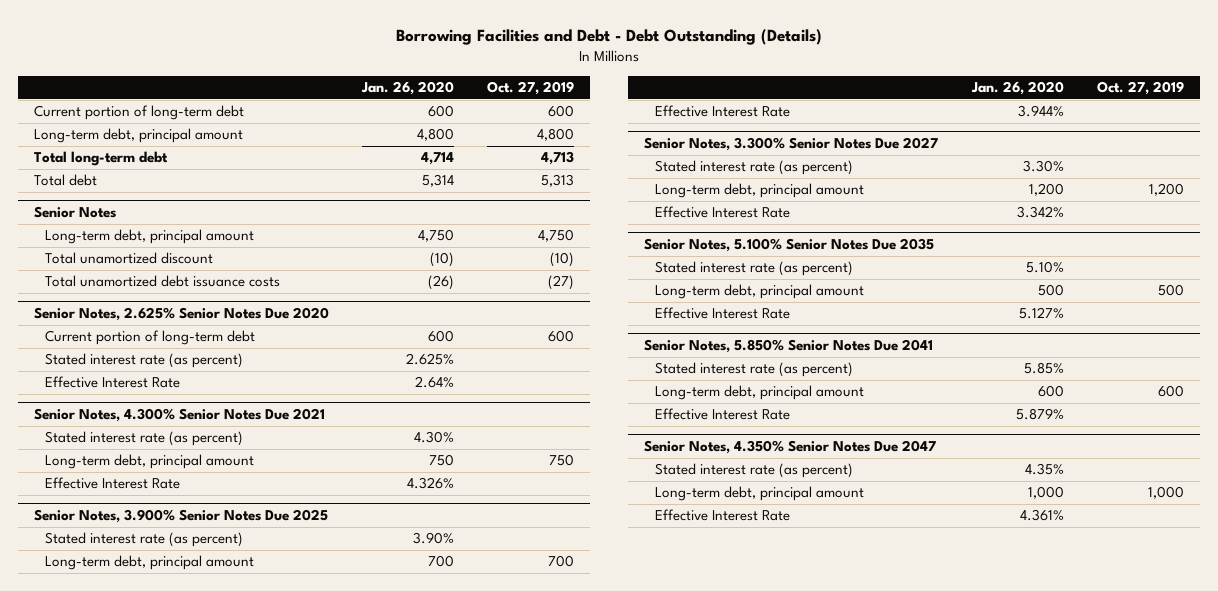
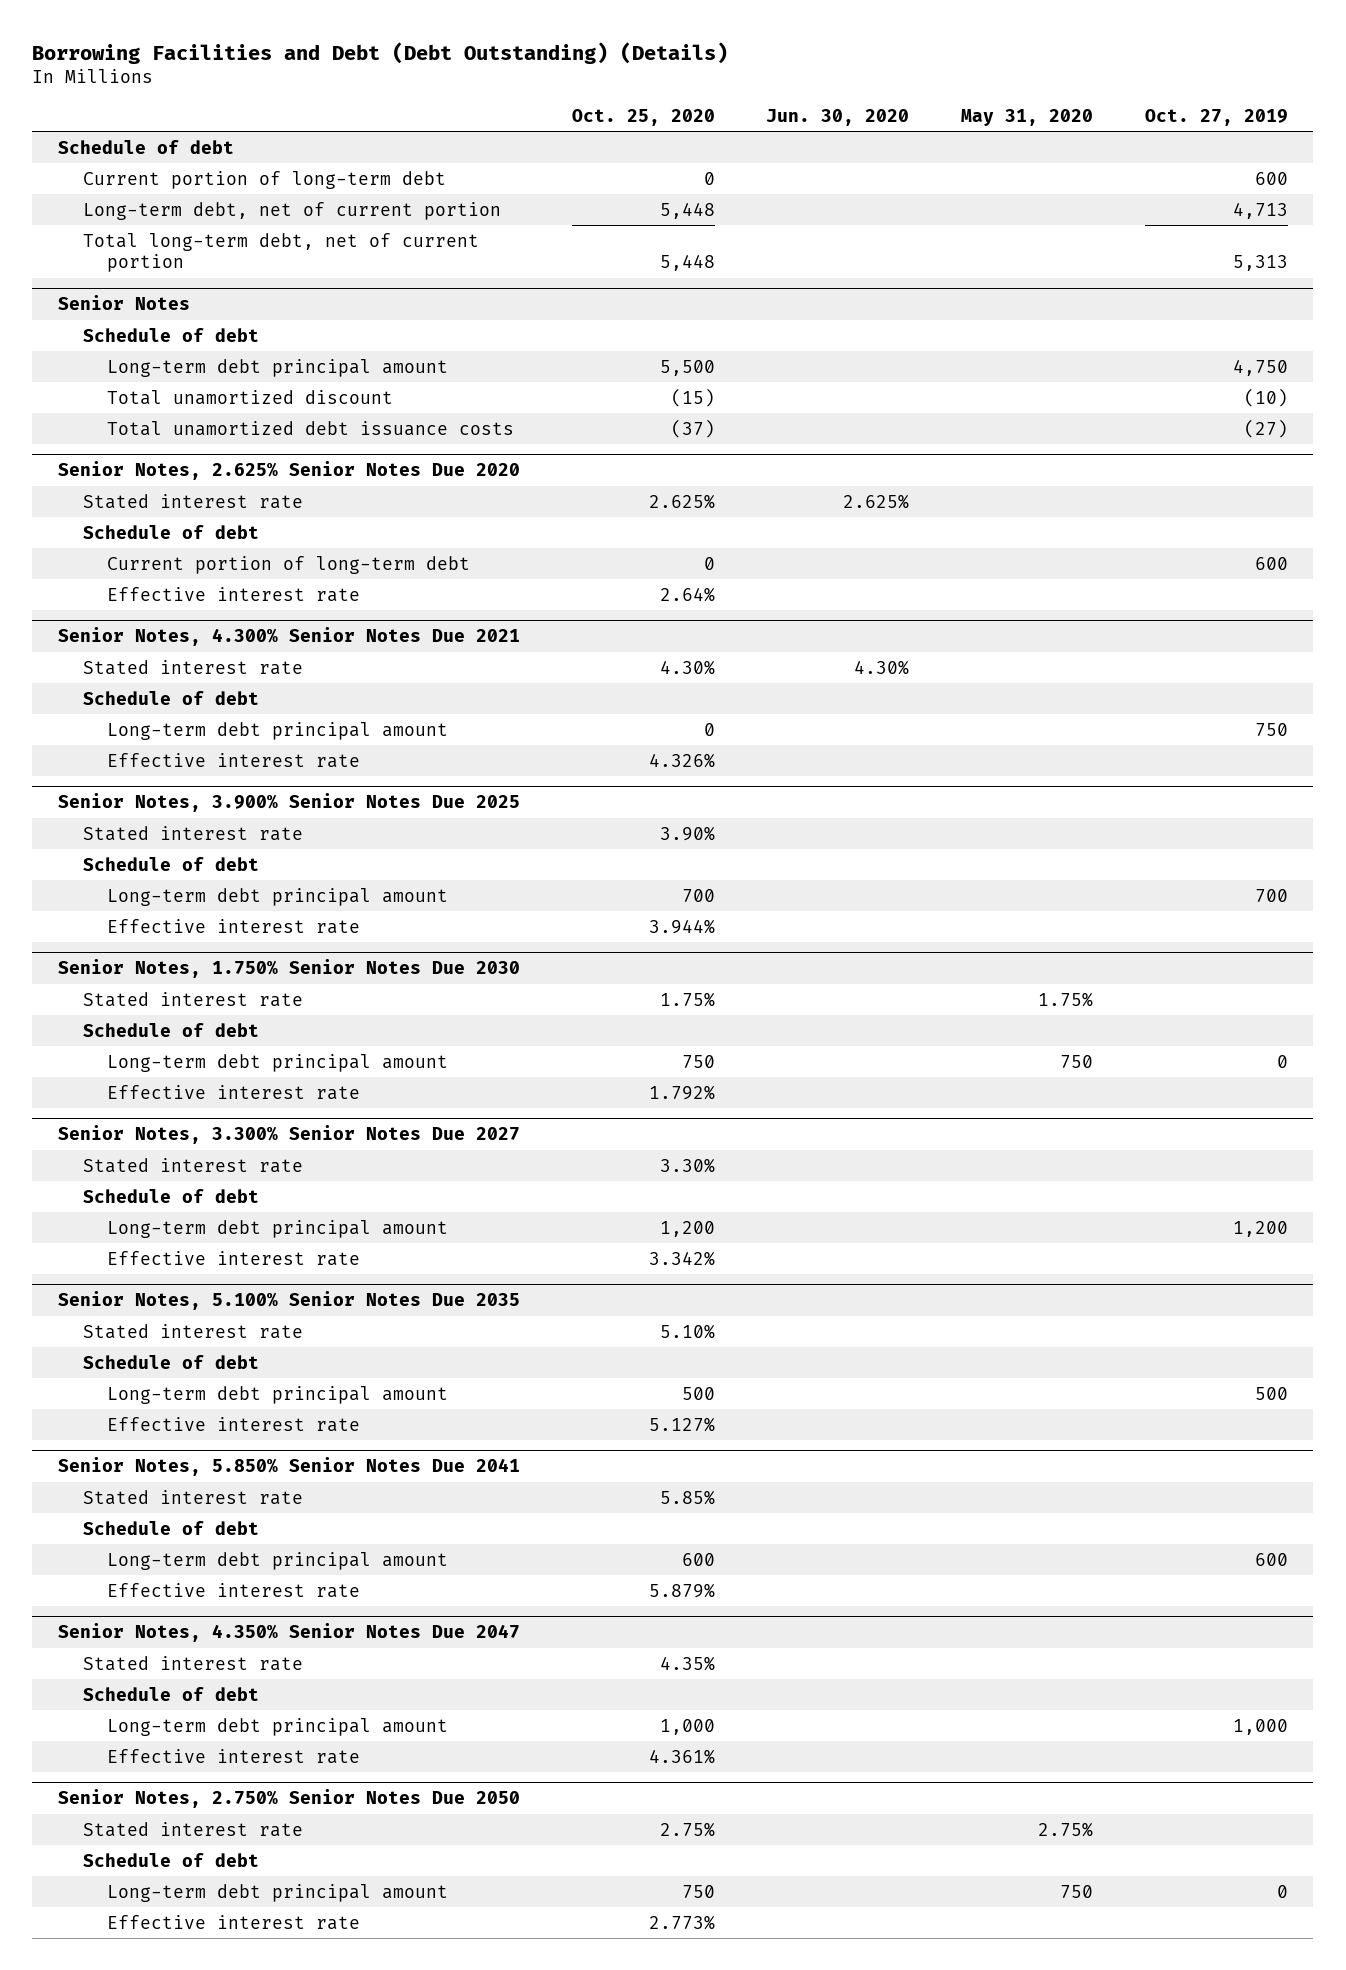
[395,28,822,45] Borrowing Facilities and Debt - Debt Outstanding (Details) -> [32,41,729,64] Borrowing Facilities and Debt (Debt Outstanding) (Details)
[360,81,454,96] Jan. 26, 2020 -> none
none -> [571,109,715,127] Oct. 25, 2020
none -> [766,109,910,127] Jun. 30, 2020
none -> [961,109,1094,127] May 31, 2020
none -> [58,139,235,154] Schedule of debt
[34,128,244,144] Long-term debt, principal amount -> none
[34,151,169,167] Total long-term debt -> [82,201,501,220] Long-term debt, net of current portion
[34,174,98,187] Total debt -> [82,232,479,273] Total long-term debt, net of current portion
none -> [82,327,259,342] Schedule of debt
[44,229,254,245] Long-term debt, principal amount -> [107,358,449,377] Long-term debt principal amount
none -> [82,493,303,509] Stated interest rate
none -> [82,524,259,539] Schedule of debt
[44,353,243,369] Stated interest rate (as percent) -> none
[44,376,180,389] Effective Interest Rate -> [107,586,361,602] Effective interest rate
[44,431,243,447] Stated interest rate (as percent) -> [82,659,303,675] Stated interest rate
none -> [82,690,259,705] Schedule of debt
[44,454,254,470] Long-term debt, principal amount -> [107,721,449,740] Long-term debt principal amount
[44,477,180,490] Effective Interest Rate -> [107,752,361,768] Effective interest rate
[44,532,243,548] Stated interest rate (as percent) -> [82,825,303,841] Stated interest rate
none -> [82,856,259,871] Schedule of debt
[44,555,254,571] Long-term debt, principal amount -> [107,887,449,906] Long-term debt principal amount
[654,105,790,118] Effective Interest Rate -> [107,918,361,934] Effective interest rate
none -> [58,959,521,979] Senior Notes, 1.750% Senior Notes Due 2030
none -> [82,991,303,1007] Stated interest rate
none -> [82,1022,259,1037] Schedule of debt
none -> [107,1053,449,1072] Long-term debt principal amount
none -> [107,1084,361,1100] Effective interest rate
[654,160,853,176] Stated interest rate (as percent) -> [82,1157,303,1173] Stated interest rate
none -> [82,1188,259,1203] Schedule of debt
[654,183,864,199] Long-term debt, principal amount -> [107,1219,449,1238] Long-term debt principal amount
[654,206,790,219] Effective Interest Rate -> [107,1250,361,1266] Effective interest rate
[654,261,853,277] Stated interest rate (as percent) -> [82,1323,303,1339] Stated interest rate
none -> [82,1354,259,1369] Schedule of debt
[654,284,864,300] Long-term debt, principal amount -> [107,1385,449,1404] Long-term debt principal amount
[654,307,790,320] Effective Interest Rate -> [107,1416,361,1432] Effective interest rate
[654,362,853,378] Stated interest rate (as percent) -> [82,1489,303,1505] Stated interest rate
none -> [82,1520,259,1535] Schedule of debt
[654,385,864,401] Long-term debt, principal amount -> [107,1551,449,1570] Long-term debt principal amount
[654,408,790,421] Effective Interest Rate -> [107,1582,361,1598] Effective interest rate
[654,463,853,479] Stated interest rate (as percent) -> [82,1655,303,1671] Stated interest rate
none -> [82,1686,259,1701] Schedule of debt
[654,486,864,502] Long-term debt, principal amount -> [107,1717,449,1736] Long-term debt principal amount
[654,509,790,522] Effective Interest Rate -> [107,1748,361,1764] Effective interest rate
none -> [58,1789,521,1809] Senior Notes, 2.750% Senior Notes Due 2050
none -> [82,1821,303,1837] Stated interest rate
none -> [82,1852,259,1867] Schedule of debt
none -> [107,1883,449,1902] Long-term debt principal amount
none -> [107,1914,361,1930] Effective interest rate

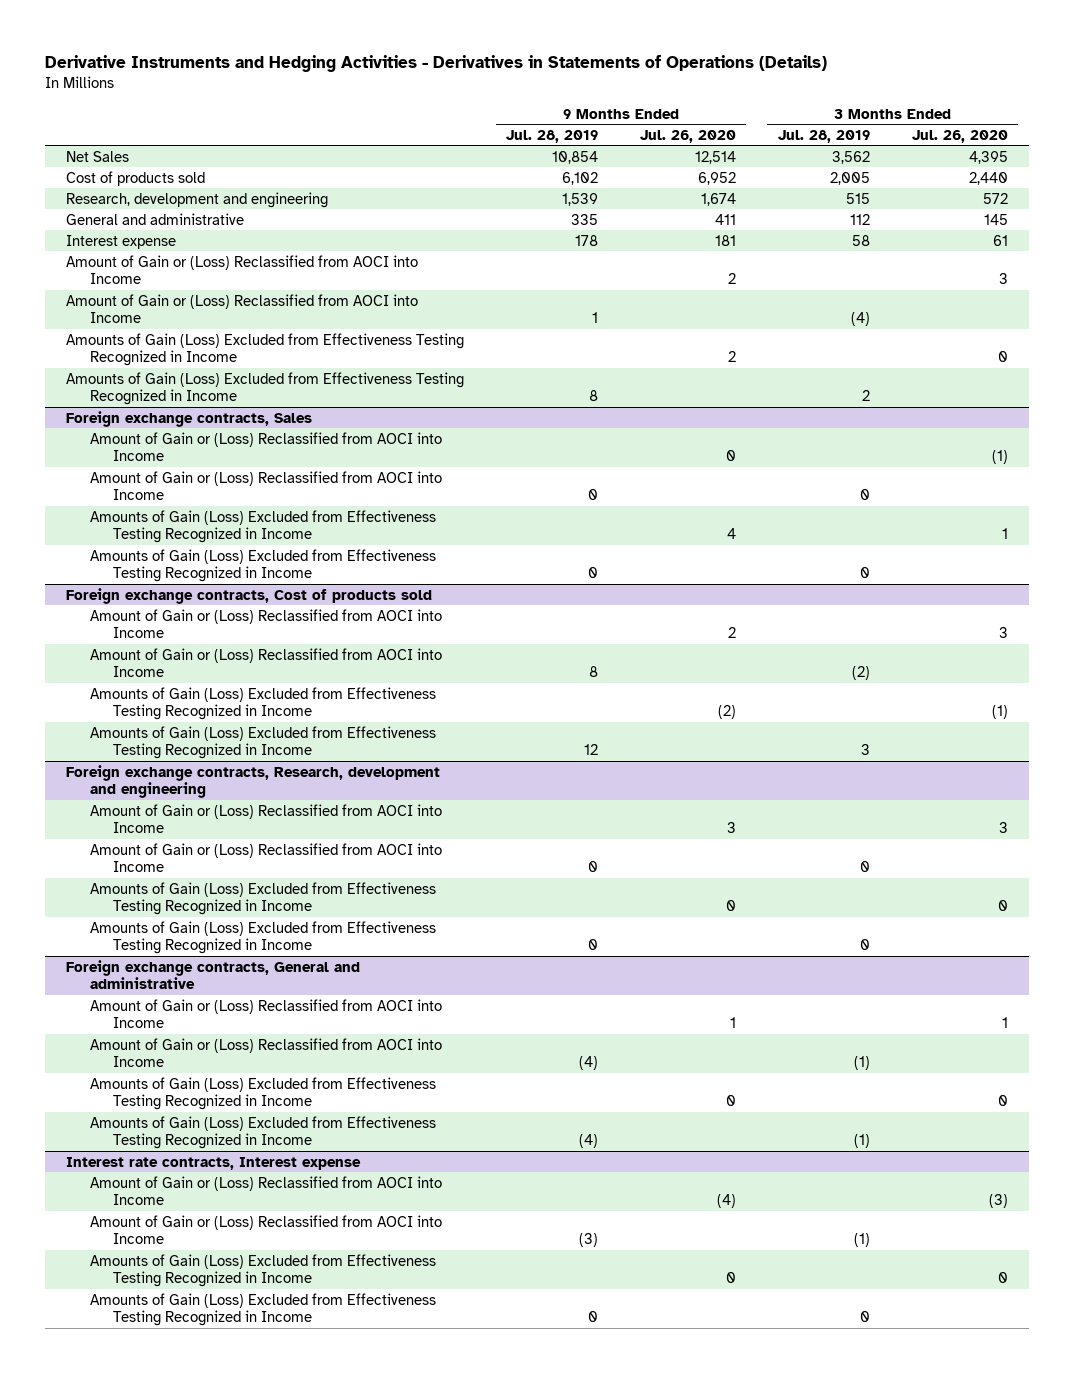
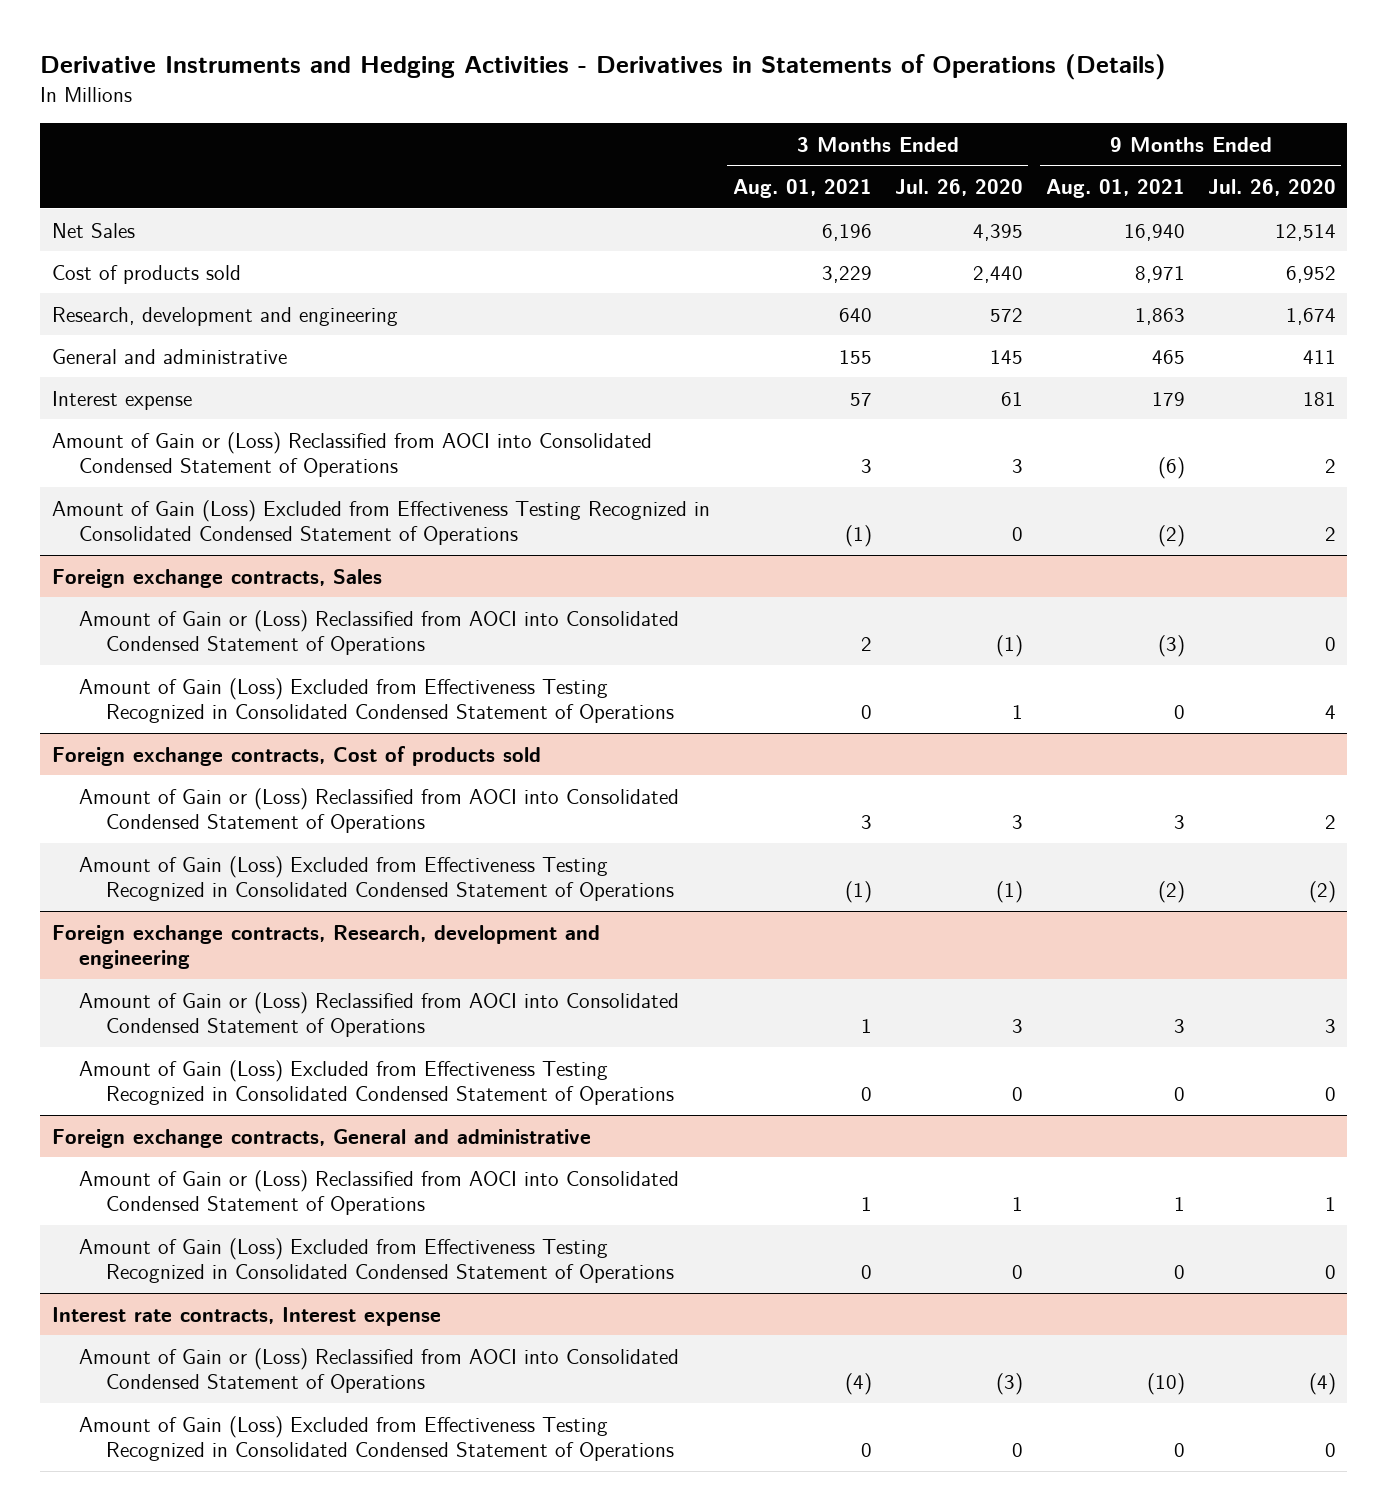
[505,129,598,143] Jul. 28, 2019 -> none
[777,129,870,143] Jul. 28, 2019 -> none
none -> [732,178,872,198] Aug. 01, 2021
none -> [1045,178,1185,198] Aug. 01, 2021
[66,293,419,324] Amount of Gain or (Loss) Reclassified from AOCI into Income -> none
[66,371,465,406] Amounts of Gain (Loss) Excluded from Effectiveness Testing Recognized in Income -> none
[66,254,419,285] Amount of Gain or (Loss) Reclassified from AOCI into Income -> [51,431,652,478] Amount of Gain or (Loss) Reclassified from AOCI into Consolidated Condensed Statement of Operations
[66,332,465,367] Amounts of Gain (Loss) Excluded from Effectiveness Testing Recognized in Income -> [51,499,710,546] Amount of Gain (Loss) Excluded from Effectiveness Testing Recognized in Consolidated Condensed Statement of Operations
[89,470,442,501] Amount of Gain or (Loss) Reclassified from AOCI into Income -> none
[89,548,436,583] Amounts of Gain (Loss) Excluded from Effectiveness Testing Recognized in Income -> none
[89,431,442,462] Amount of Gain or (Loss) Reclassified from AOCI into Income -> [79,609,680,656] Amount of Gain or (Loss) Reclassified from AOCI into Consolidated Condensed Statement of Operations
[89,509,436,544] Amounts of Gain (Loss) Excluded from Effectiveness Testing Recognized in Income -> [79,677,675,724] Amount of Gain (Loss) Excluded from Effectiveness Testing Recognized in Consolidated Condensed Statement of Operations
[89,647,442,678] Amount of Gain or (Loss) Reclassified from AOCI into Income -> none
[89,725,436,760] Amounts of Gain (Loss) Excluded from Effectiveness Testing Recognized in Income -> none
[89,608,442,639] Amount of Gain or (Loss) Reclassified from AOCI into Income -> [79,787,680,834] Amount of Gain or (Loss) Reclassified from AOCI into Consolidated Condensed Statement of Operations
[89,686,436,721] Amounts of Gain (Loss) Excluded from Effectiveness Testing Recognized in Income -> [79,855,675,902] Amount of Gain (Loss) Excluded from Effectiveness Testing Recognized in Consolidated Condensed Statement of Operations
[89,842,442,873] Amount of Gain or (Loss) Reclassified from AOCI into Income -> none
[89,920,436,955] Amounts of Gain (Loss) Excluded from Effectiveness Testing Recognized in Income -> none
[89,803,442,834] Amount of Gain or (Loss) Reclassified from AOCI into Income -> [79,991,680,1038] Amount of Gain or (Loss) Reclassified from AOCI into Consolidated Condensed Statement of Operations
[89,881,436,916] Amounts of Gain (Loss) Excluded from Effectiveness Testing Recognized in Income -> [79,1059,675,1106] Amount of Gain (Loss) Excluded from Effectiveness Testing Recognized in Consolidated Condensed Statement of Operations
[89,1037,442,1068] Amount of Gain or (Loss) Reclassified from AOCI into Income -> none
[89,1115,436,1150] Amounts of Gain (Loss) Excluded from Effectiveness Testing Recognized in Income -> none
[89,998,442,1029] Amount of Gain or (Loss) Reclassified from AOCI into Income -> [79,1169,680,1216] Amount of Gain or (Loss) Reclassified from AOCI into Consolidated Condensed Statement of Operations
[89,1076,436,1111] Amounts of Gain (Loss) Excluded from Effectiveness Testing Recognized in Income -> [79,1237,675,1284] Amount of Gain (Loss) Excluded from Effectiveness Testing Recognized in Consolidated Condensed Statement of Operations
[89,1214,442,1245] Amount of Gain or (Loss) Reclassified from AOCI into Income -> none
[89,1292,436,1327] Amounts of Gain (Loss) Excluded from Effectiveness Testing Recognized in Income -> none
[89,1175,442,1206] Amount of Gain or (Loss) Reclassified from AOCI into Income -> [79,1347,680,1394] Amount of Gain or (Loss) Reclassified from AOCI into Consolidated Condensed Statement of Operations
[89,1253,436,1288] Amounts of Gain (Loss) Excluded from Effectiveness Testing Recognized in Income -> [79,1415,675,1462] Amount of Gain (Loss) Excluded from Effectiveness Testing Recognized in Consolidated Condensed Statement of Operations

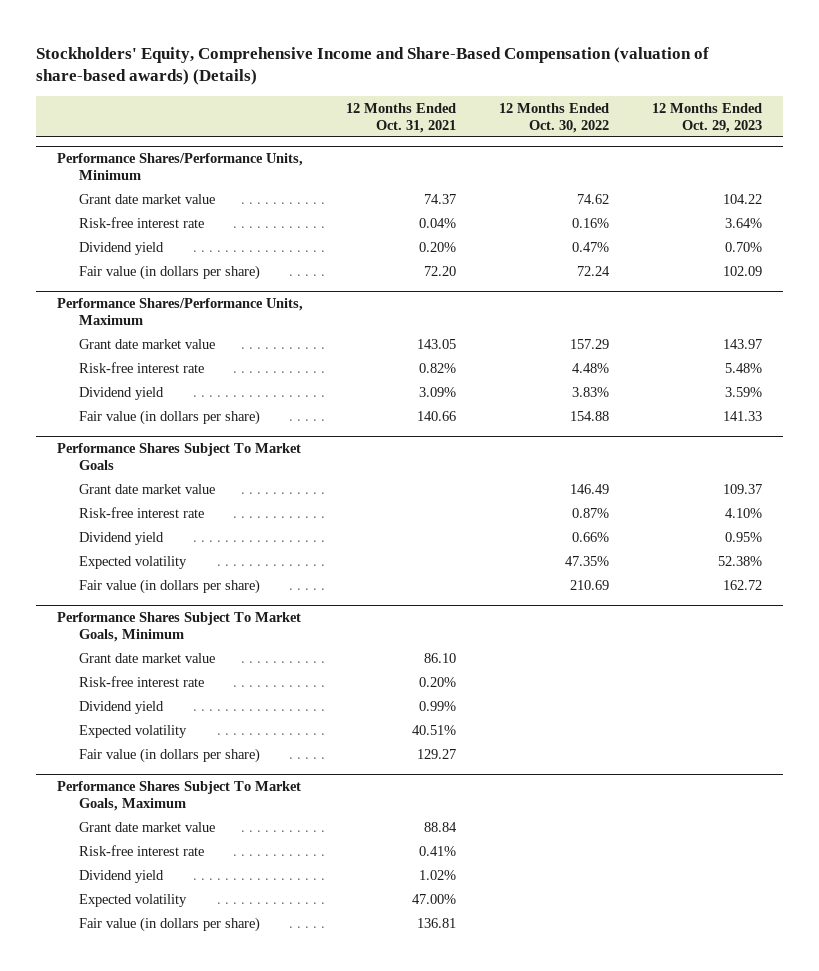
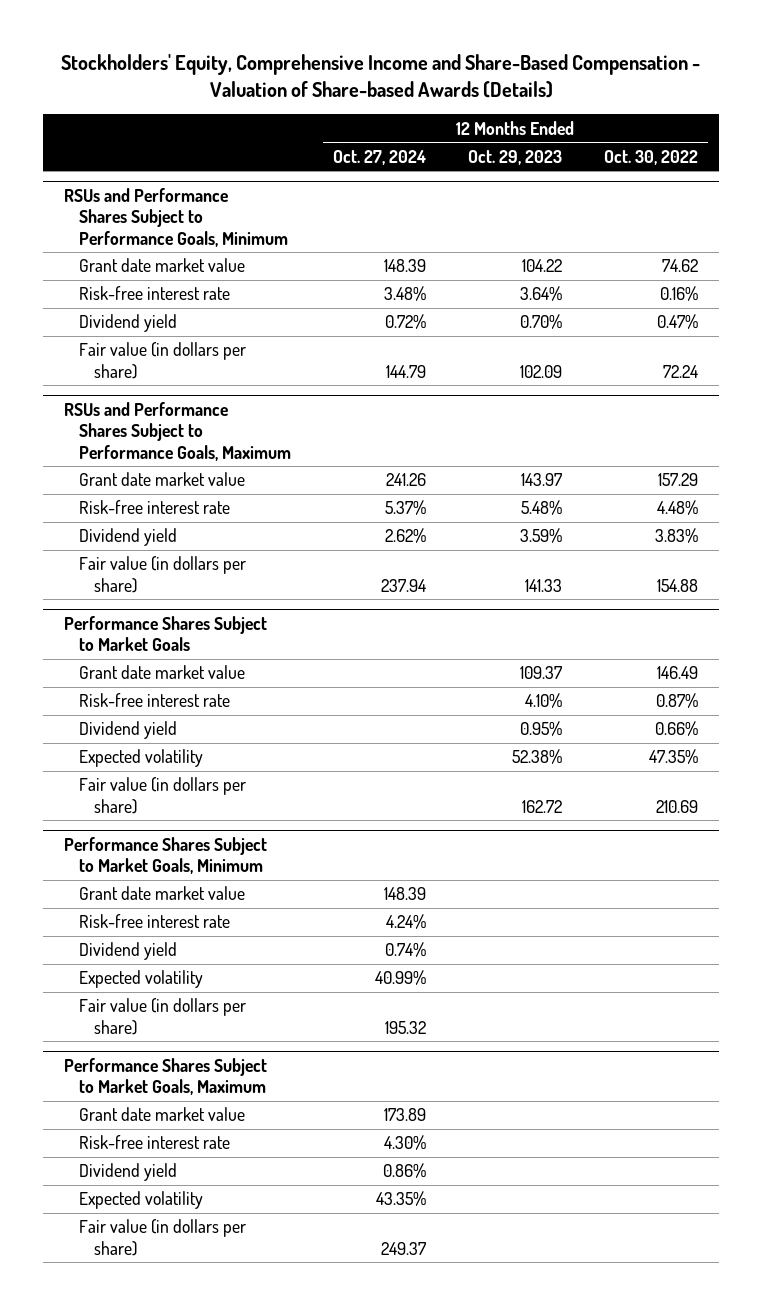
[36,46,710,86] Stockholders' Equity, Comprehensive Income and Share-Based Compensation (valuation of share-based awards) (Details) -> [61,54,701,99] Stockholders' Equity, Comprehensive Income and Share-Based Compensation - Valuation of Share-based Awards (Details)
[346,102,457,133] 12 Months Ended Oct. 31, 2021 -> none
none -> [333,149,427,165] Oct. 27, 2024
[57,153,304,181] Performance Shares/Performance Units, Minimum -> [64,187,289,247] RSUs and Performance Shares Subject to Performance Goals, Minimum
[57,298,304,326] Performance Shares/Performance Units, Maximum -> [64,401,292,461] RSUs and Performance Shares Subject to Performance Goals, Maximum
[57,443,302,471] Performance Shares Subject To Market Goals -> [64,615,268,652] Performance Shares Subject to Market Goals
[57,612,302,643] Performance Shares Subject To Market Goals, Minimum -> [64,836,268,875] Performance Shares Subject to Market Goals, Minimum
[57,781,302,812] Performance Shares Subject To Market Goals, Maximum -> [64,1057,268,1096] Performance Shares Subject to Market Goals, Maximum

